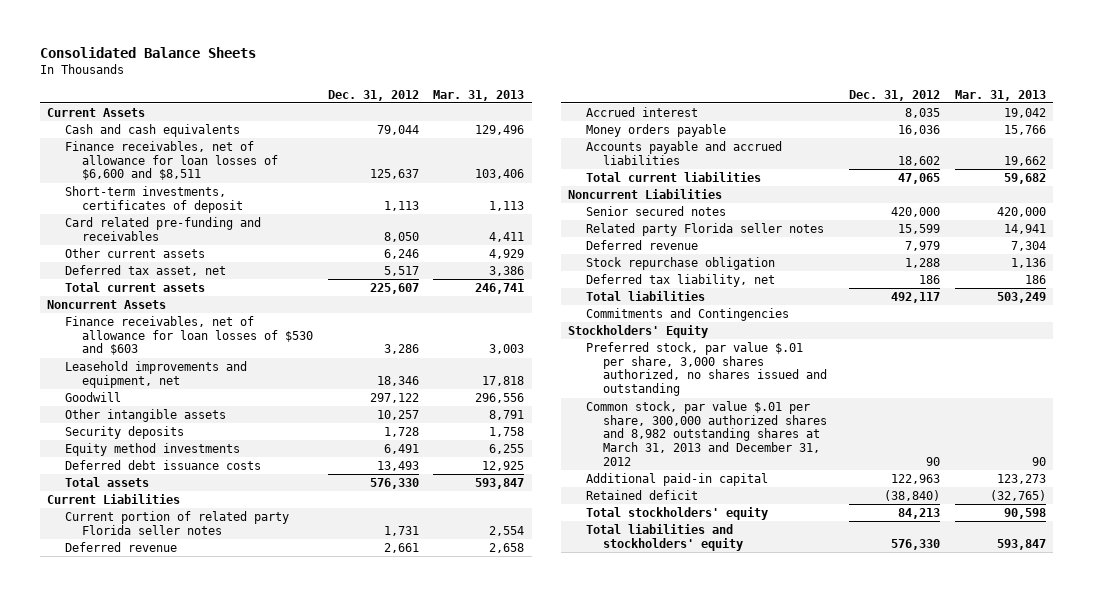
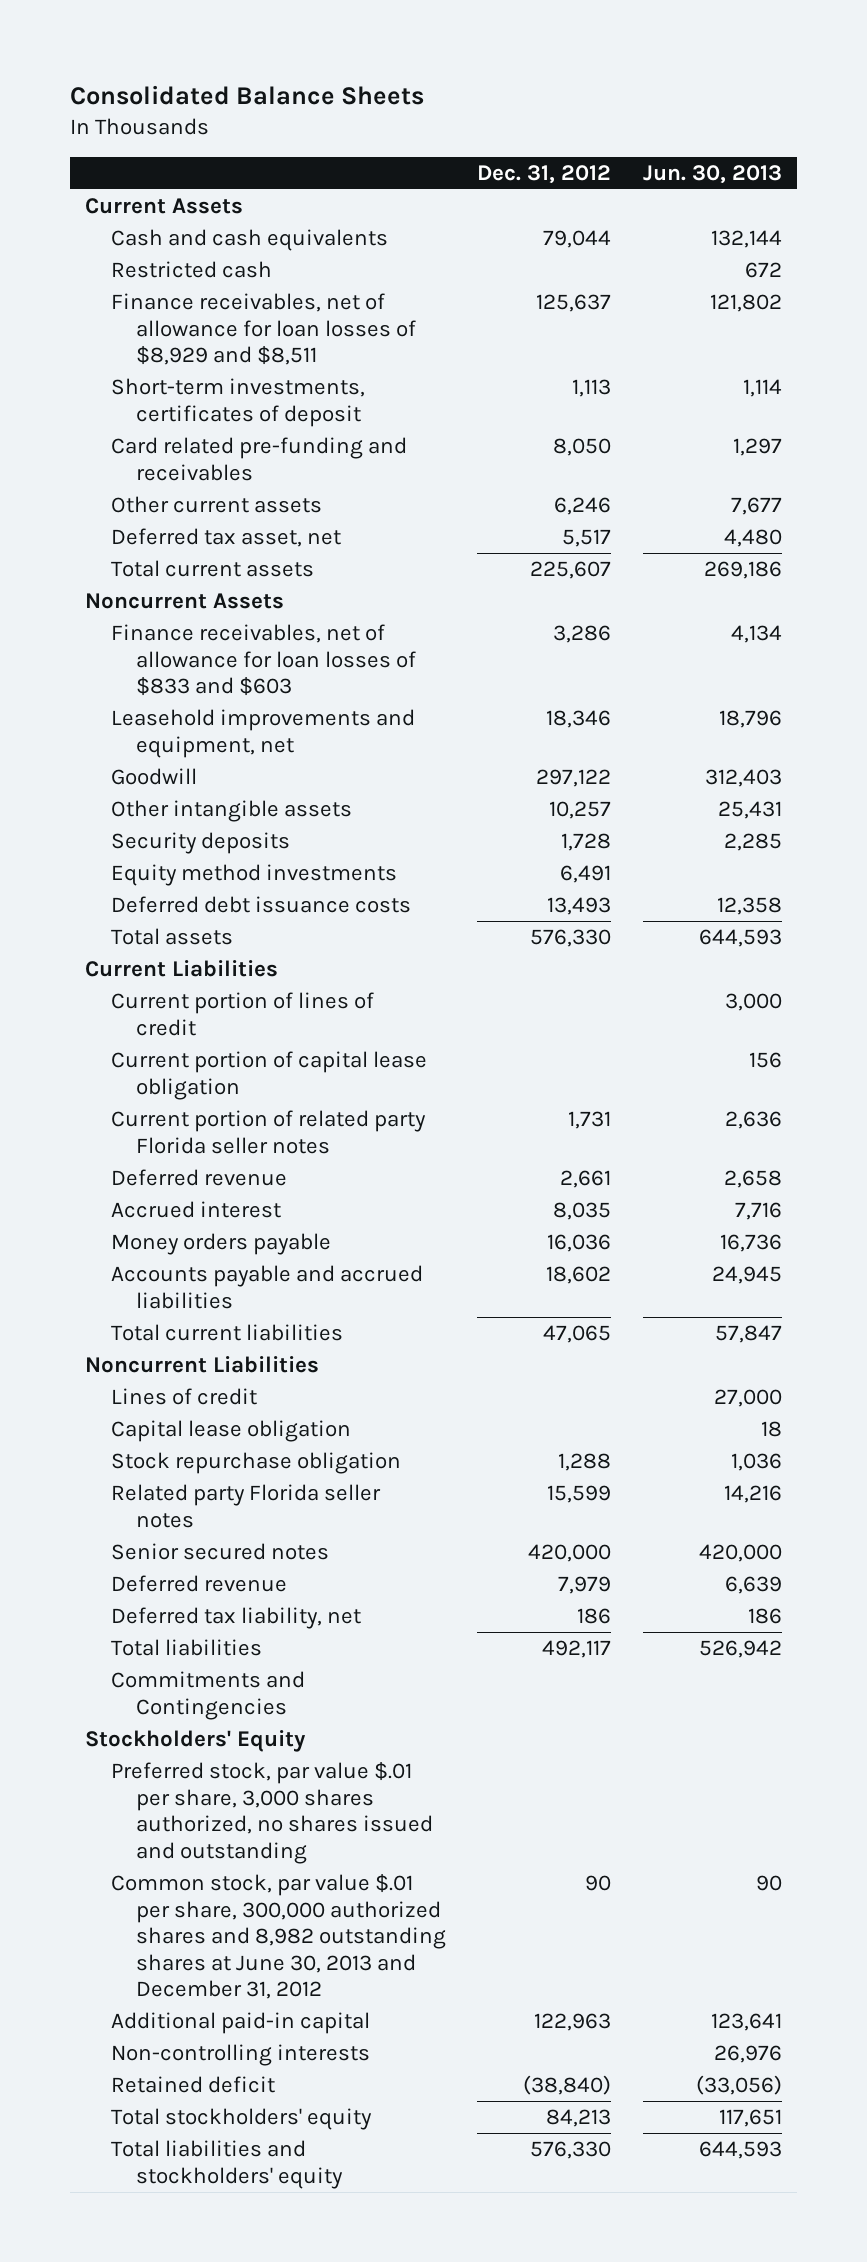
[433,89,525,101] Mar. 31, 2013 -> none
none -> [642,164,782,184] Jun. 30, 2013
none -> [110,261,272,279] Restricted cash
[64,140,279,181] Finance receivables, net of allowance for loan losses of $6,600 and $8,511 -> [110,293,417,366] Finance receivables, net of allowance for loan losses of $8,929 and $8,511
[64,315,314,356] Finance receivables, net of allowance for loan losses of $530 and $603 -> [110,624,417,697] Finance receivables, net of allowance for loan losses of $833 and $603
none -> [110,992,374,1036] Current portion of lines of credit
none -> [110,1051,427,1100] Current portion of capital lease obligation
none -> [110,1388,257,1406] Lines of credit
none -> [110,1420,351,1443] Capital lease obligation
[585,256,775,270] Stock repurchase obligation -> [110,1452,401,1475] Stock repurchase obligation
[585,205,726,216] Senior secured notes -> [110,1543,329,1561] Senior secured notes
[585,400,828,466] Common stock, par value $.01 per share, 300,000 authorized shares and 8,982 outstanding shares at March 31, 2013 and December 31, 2012 -> [110,1874,447,2000] Common stock, par value $.01 per share, 300,000 authorized shares and 8,982 outstanding shares at June 30, 2013 and December 31, 2012
none -> [110,2044,370,2067] Non-controlling interests

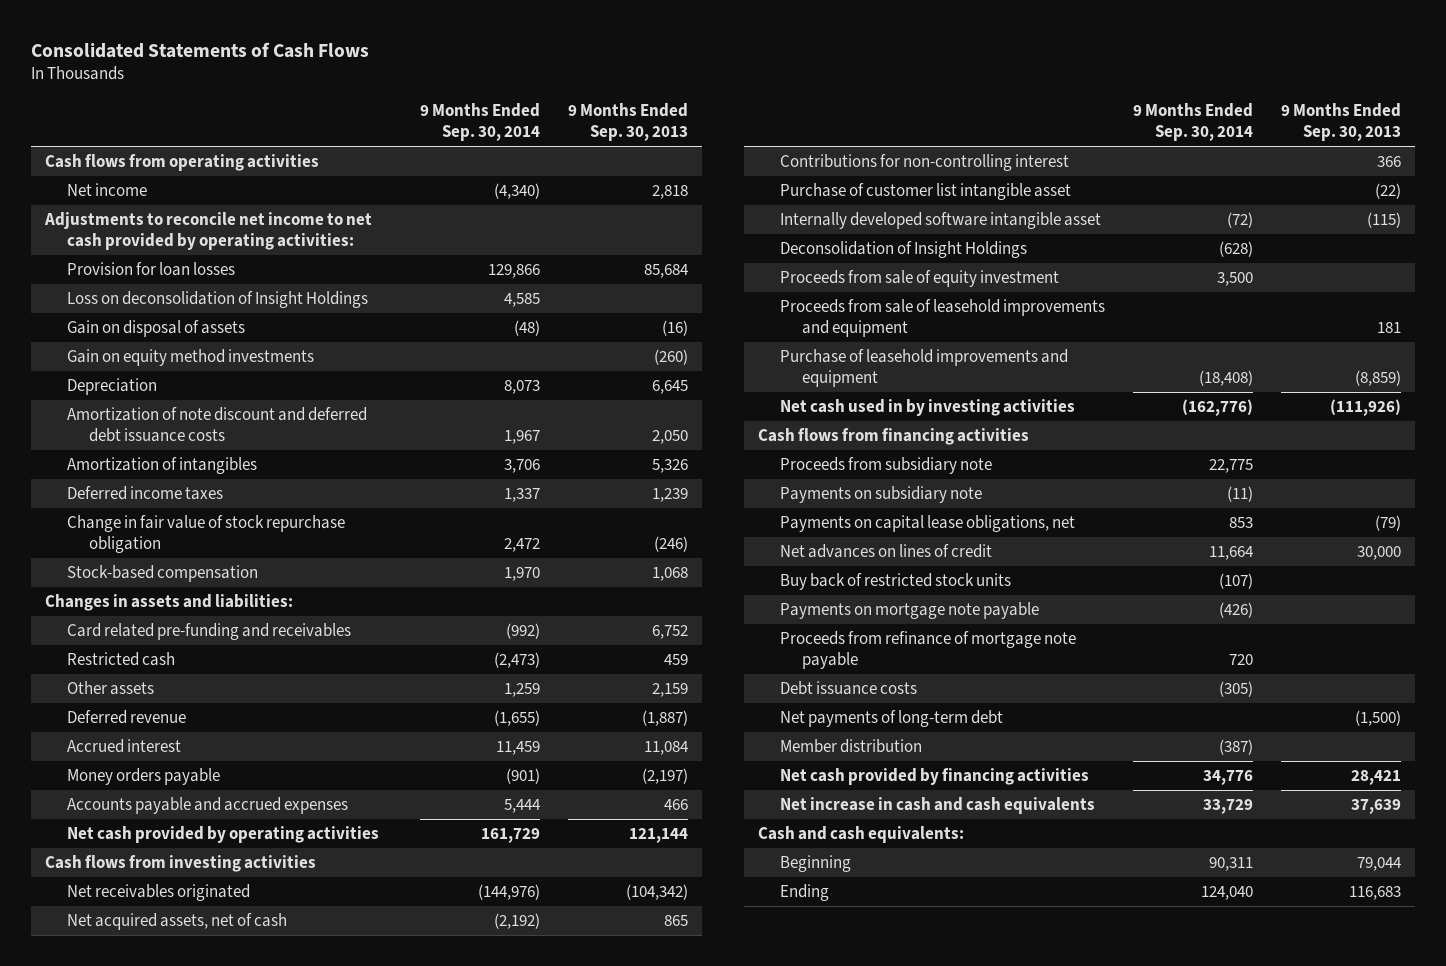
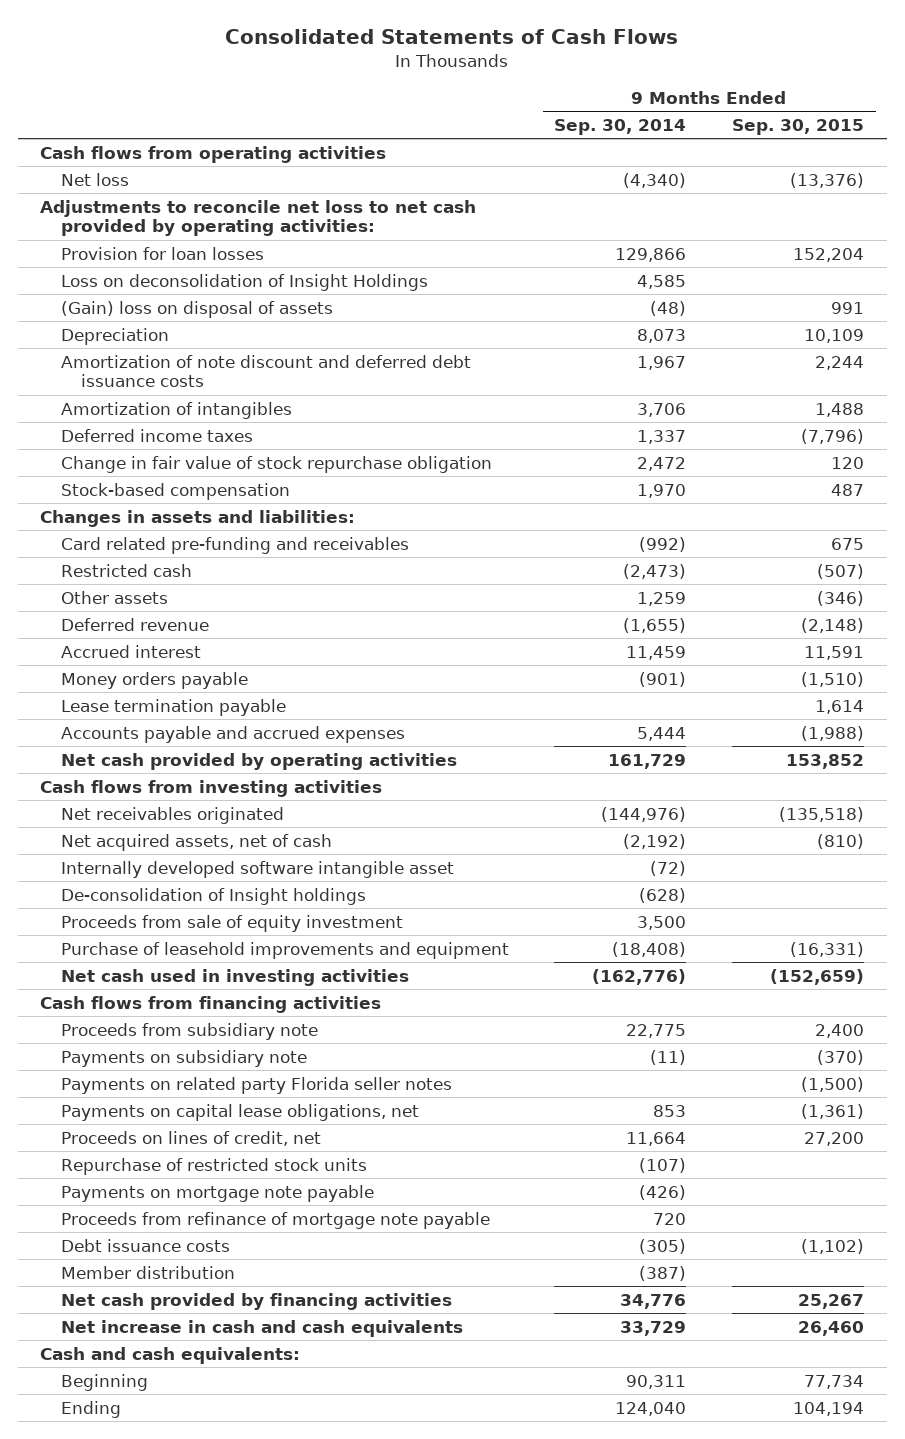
[567,103,688,142] 9 Months Ended Sep. 30, 2013 -> none
none -> [732,118,865,135] Sep. 30, 2015
[66,183,147,197] Net income -> [60,172,129,186] Net loss
[43,212,372,251] Adjustments to reconcile net income to net cash provided by operating activities: -> [40,199,477,237] Adjustments to reconcile net loss to net cash provided by operating activities:
[66,349,314,367] Gain on equity method investments -> none
[66,320,245,338] Gain on disposal of assets -> [60,300,333,318] (Gain) loss on disposal of assets
none -> [60,698,286,716] Lease termination payable
[780,154,1070,172] Contributions for non-controlling interest -> none
[780,183,1072,201] Purchase of customer list intangible asset -> none
[780,241,1028,259] Deconsolidation of Insight Holdings -> [60,887,366,905] De-consolidation of Insight holdings
[780,299,1106,338] Proceeds from sale of leasehold improvements and equipment -> none
[780,399,1076,417] Net cash used in by investing activities -> [60,968,409,986] Net cash used in investing activities
none -> [60,1076,452,1094] Payments on related party Florida seller notes
[780,544,993,559] Net advances on lines of credit -> [60,1130,321,1146] Proceeds on lines of credit, net
[780,573,1012,591] Buy back of restricted stock units -> [60,1157,367,1175] Repurchase of restricted stock units
[780,710,1004,728] Net payments of long-term debt -> none

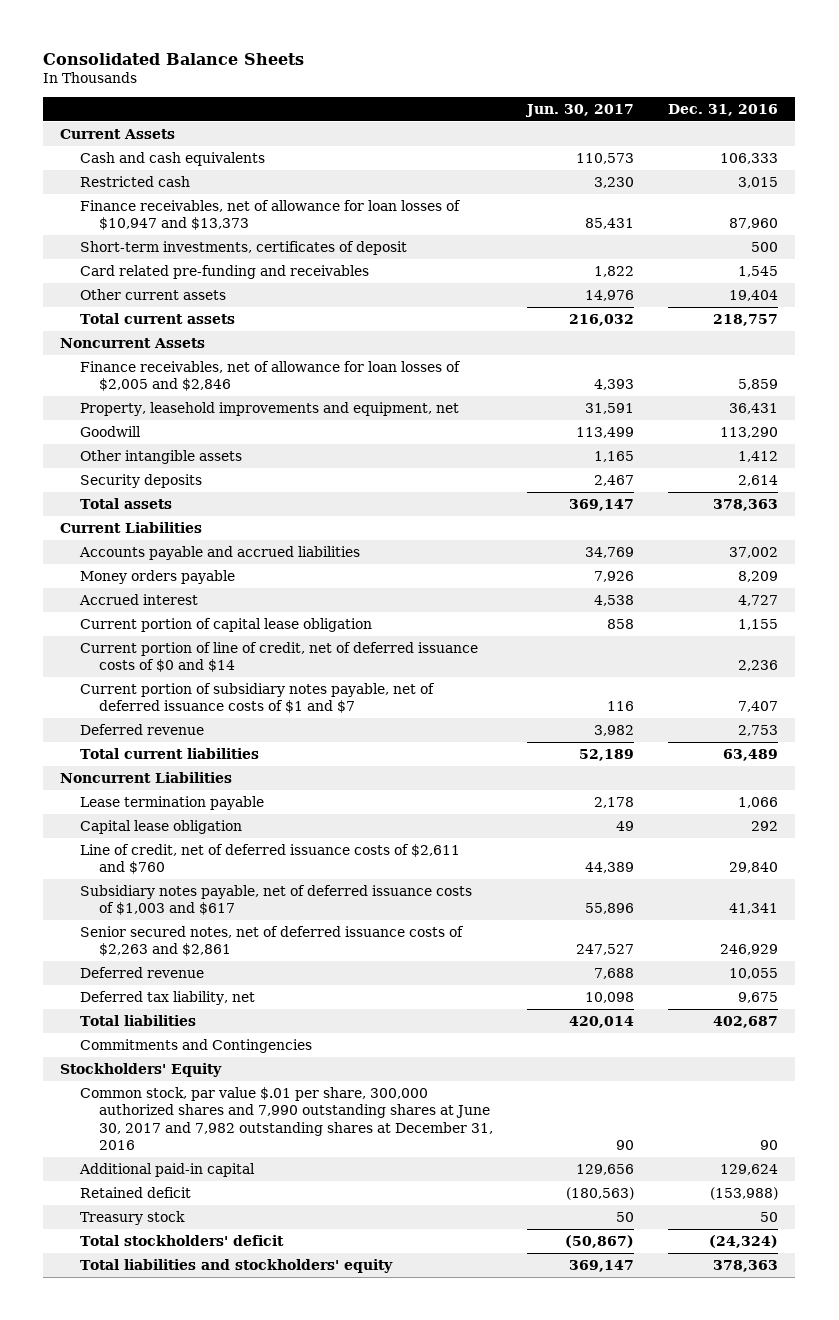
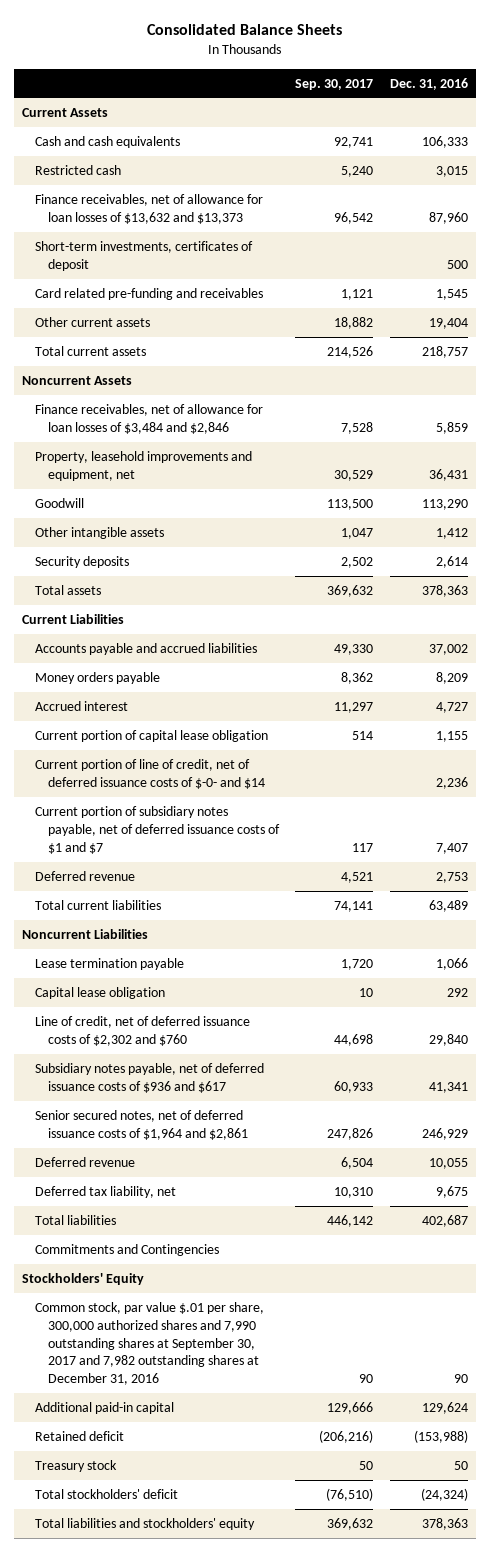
[525,104,635,118] Jun. 30, 2017 -> none
none -> [295,78,374,90] Sep. 30, 2017
[79,200,461,231] Finance receivables, net of allowance for loan losses of $10,947 and $13,373 -> [34,194,263,224] Finance receivables, net of allowance for loan losses of $13,632 and $13,373
[79,361,461,392] Finance receivables, net of allowance for loan losses of $2,005 and $2,846 -> [34,404,263,434] Finance receivables, net of allowance for loan losses of $3,484 and $2,846
[79,642,478,673] Current portion of line of credit, net of deferred issuance costs of $0 and $14 -> [34,759,265,789] Current portion of line of credit, net of deferred issuance costs of $-0- and $14
[79,844,460,875] Line of credit, net of deferred issuance costs of $2,611 and $760 -> [34,1016,250,1046] Line of credit, net of deferred issuance costs of $2,302 and $760
[79,885,472,916] Subsidiary notes payable, net of deferred issuance costs of $1,003 and $617 -> [34,1063,264,1093] Subsidiary notes payable, net of deferred issuance costs of $936 and $617
[79,926,464,957] Senior secured notes, net of deferred issuance costs of $2,263 and $2,861 -> [34,1110,248,1140] Senior secured notes, net of deferred issuance costs of $1,964 and $2,861
[79,1087,494,1151] Common stock, par value $.01 per share, 300,000 authorized shares and 7,990 outstanding shares at June 30, 2017 and 7,982 outstanding shares at December 31, 2016 -> [34,1302,264,1386] Common stock, par value $.01 per share, 300,000 authorized shares and 7,990 outstanding shares at September 30, 2017 and 7,982 outstanding shares at December 31, 2016

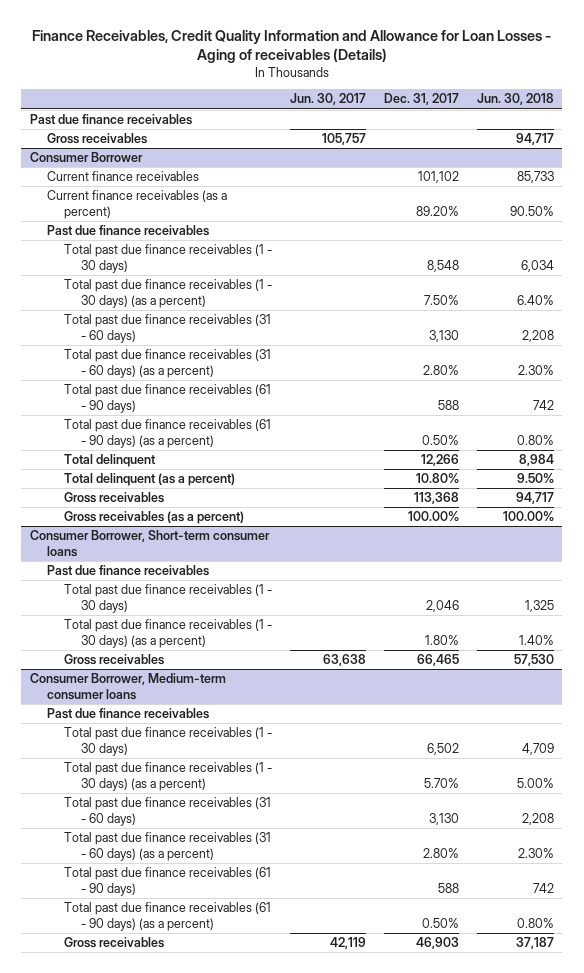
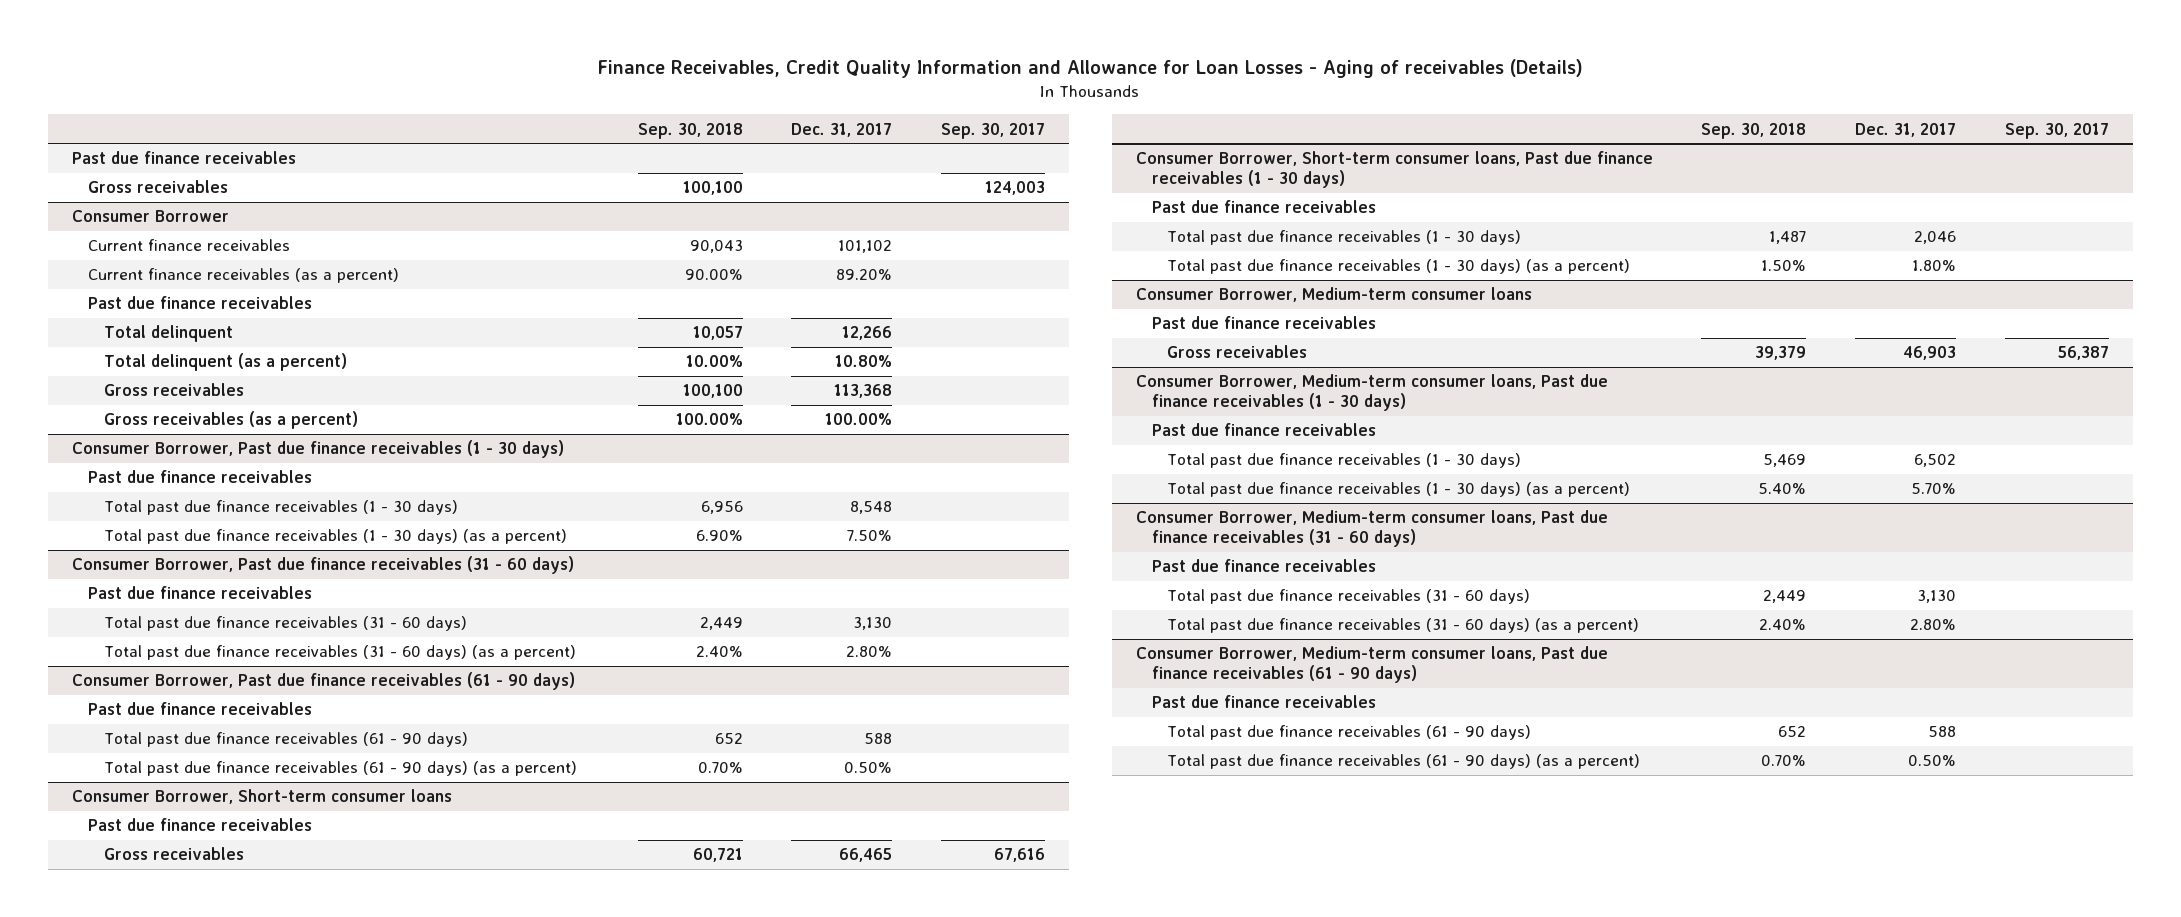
[289,93,366,106] Jun. 30, 2017 -> none
[476,93,554,106] Jun. 30, 2018 -> none
none -> [637,122,743,139] Sep. 30, 2018
none -> [940,122,1045,139] Sep. 30, 2017
[63,454,156,468] Total delinquent -> [103,325,233,343] Total delinquent
[63,473,235,487] Total delinquent (as a percent) -> [103,353,347,372] Total delinquent (as a percent)
[63,492,164,504] Gross receivables -> [103,383,244,397] Gross receivables
[63,511,244,525] Gross receivables (as a percent) -> [103,411,358,430] Gross receivables (as a percent)
none -> [72,440,565,459] Consumer Borrower, Past due finance receivables (1 - 30 days)
none -> [88,470,313,484] Past due finance receivables
none -> [72,556,575,575] Consumer Borrower, Past due finance receivables (31 - 60 days)
none -> [88,586,313,600] Past due finance receivables
none -> [72,672,576,691] Consumer Borrower, Past due finance receivables (61 - 90 days)
none -> [88,702,313,716] Past due finance receivables
[63,654,164,666] Gross receivables -> [103,847,244,861] Gross receivables
none -> [1135,151,1653,188] Consumer Borrower, Short-term consumer loans, Past due finance receivables (1 - 30 days)
none -> [1151,200,1376,214] Past due finance receivables
[63,937,164,949] Gross receivables -> [1167,345,1308,359] Gross receivables
none -> [1135,374,1608,411] Consumer Borrower, Medium-term consumer loans, Past due finance receivables (1 - 30 days)
none -> [1151,423,1376,437] Past due finance receivables
none -> [1135,510,1608,547] Consumer Borrower, Medium-term consumer loans, Past due finance receivables (31 - 60 days)
none -> [1151,559,1376,573] Past due finance receivables
none -> [1135,646,1608,683] Consumer Borrower, Medium-term consumer loans, Past due finance receivables (61 - 90 days)
none -> [1151,695,1376,709] Past due finance receivables

